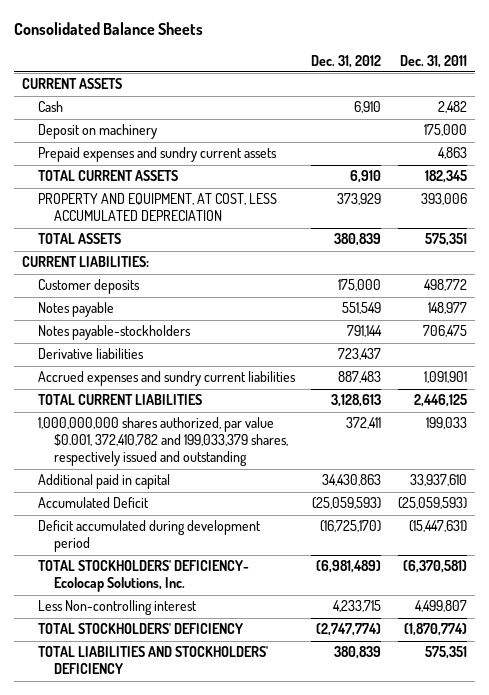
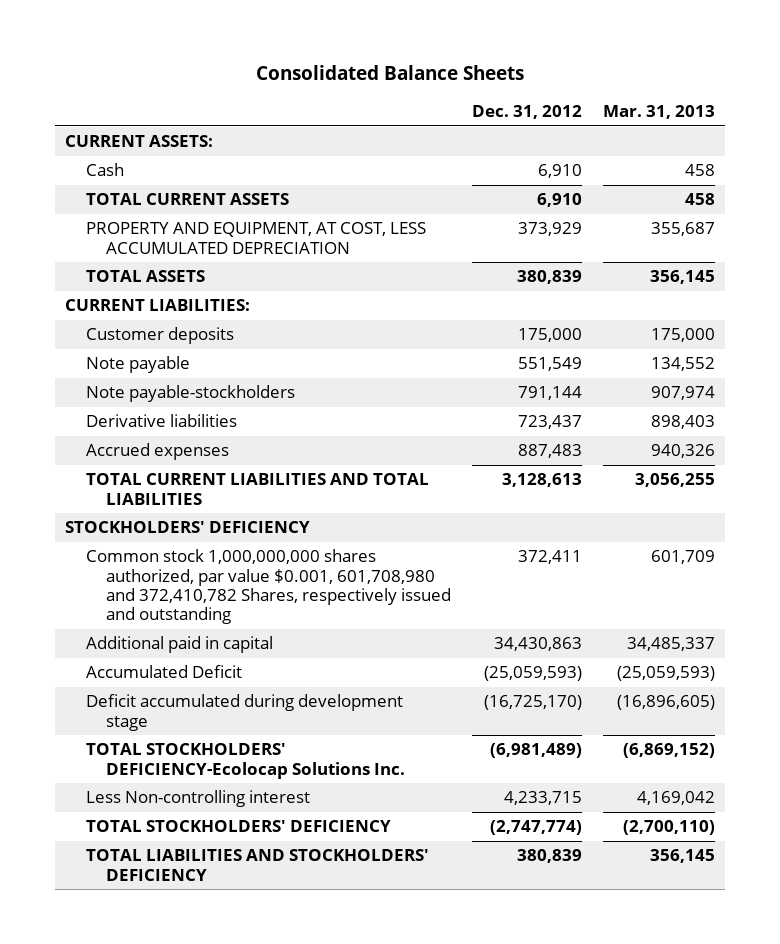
[399,54,467,68] Dec. 31, 2011 -> none
none -> [602,104,715,119] Mar. 31, 2013
[22,78,123,90] CURRENT ASSETS -> [65,135,214,148] CURRENT ASSETS:
[38,124,158,140] Deposit on machinery -> none
[38,147,278,163] Prepaid expenses and sundry current assets -> none
[38,302,115,318] Notes payable -> [85,356,190,374] Note payable
[38,325,192,341] Notes payable-stockholders -> [85,385,295,403] Note payable-stockholders
[38,371,297,387] Accrued expenses and sundry current liabilities -> [85,443,229,461] Accrued expenses
[38,394,203,406] TOTAL CURRENT LIABILITIES -> [85,473,429,505] TOTAL CURRENT LIABILITIES AND TOTAL LIABILITIES
none -> [65,521,311,534] STOCKHOLDERS' DEFICIENCY
[38,417,289,467] 1,000,000,000 shares authorized, par value $0.001, 372,410,782 and 199,033,379 shares, respectively issued and outstanding -> [85,549,452,625] Common stock 1,000,000,000 shares authorized, par value $0.001, 601,708,980 and 372,410,782 Shares, respectively issued and outstanding
[38,520,262,553] Deficit accumulated during development period -> [85,694,403,731] Deficit accumulated during development stage
[38,560,250,593] TOTAL STOCKHOLDERS' DEFICIENCY- Ecolocap Solutions, Inc. -> [85,743,406,779] TOTAL STOCKHOLDERS' DEFICIENCY-Ecolocap Solutions Inc.

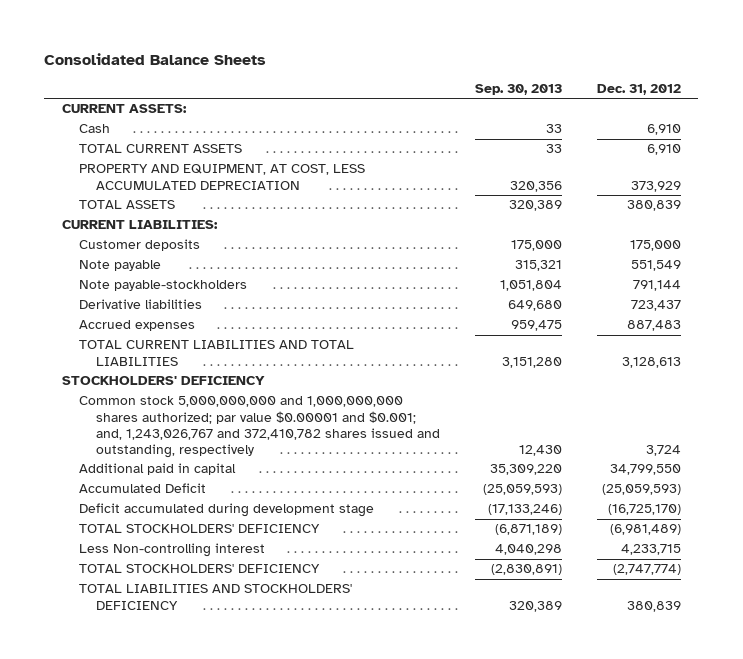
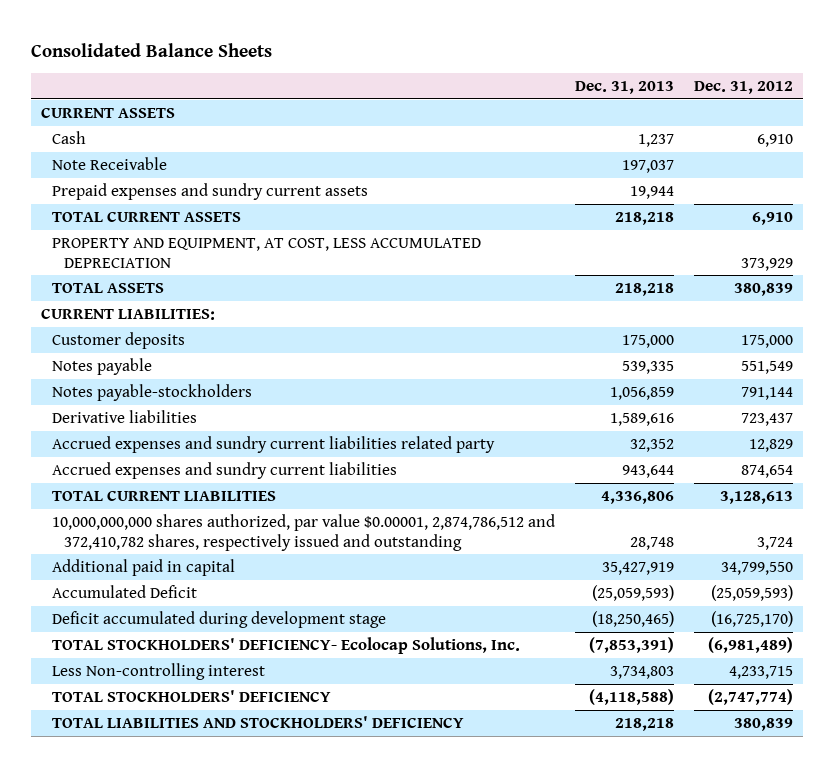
[475,83,563,95] Sep. 30, 2013 -> none
none -> [575,80,675,94] Dec. 31, 2013
[61,104,187,114] CURRENT ASSETS: -> [40,106,175,118] CURRENT ASSETS
none -> [52,156,168,170] Note Receivable
none -> [52,182,369,200] Prepaid expenses and sundry current assets
[79,260,162,272] Note payable -> [52,357,153,375] Notes payable
[79,280,248,292] Note payable-stockholders -> [52,383,253,401] Notes payable-stockholders
[79,320,196,332] Accrued expenses -> none
[61,376,265,386] STOCKHOLDERS' DEFICIENCY -> none
none -> [52,435,496,453] Accrued expenses and sundry current liabilities related party
none -> [52,461,398,479] Accrued expenses and sundry current liabilities
[79,340,355,366] TOTAL CURRENT LIABILITIES AND TOTAL LIABILITIES -> [52,489,277,501] TOTAL CURRENT LIABILITIES
[79,396,441,458] Common stock 5,000,000,000 and 1,000,000,000 shares authorized; par value $0.00001 and $0.001; and, 1,243,026,767 and 372,410,782 shares issued and outstanding, respectively -> [52,513,556,551] 10,000,000,000 shares authorized, par value $0.00001, 2,874,786,512 and 372,410,782 shares, respectively issued and outstanding
[79,524,321,534] TOTAL STOCKHOLDERS' DEFICIENCY -> [52,636,521,654] TOTAL STOCKHOLDERS' DEFICIENCY- Ecolocap Solutions, Inc.

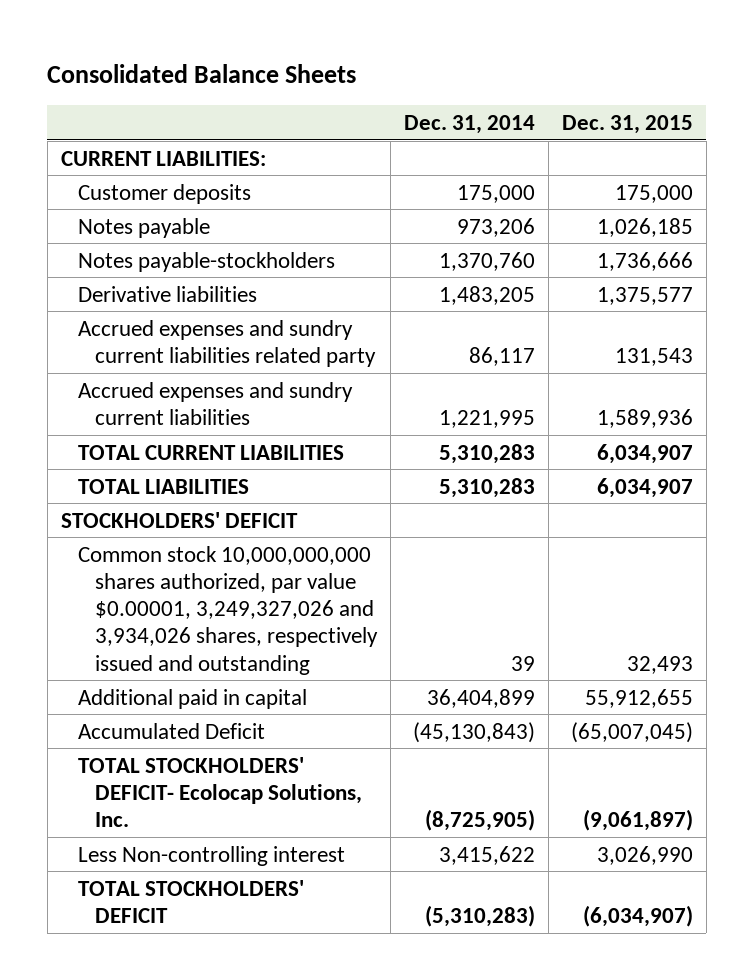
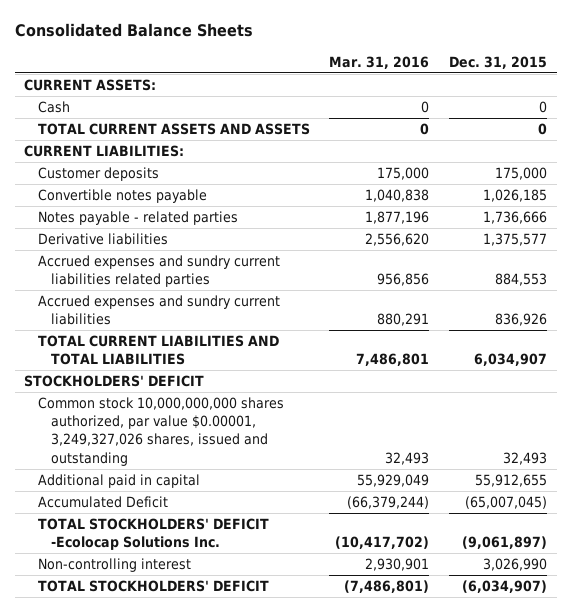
[403,114,535,134] Dec. 31, 2014 -> none
none -> [329,55,430,69] Mar. 31, 2016
none -> [24,79,157,92] CURRENT ASSETS:
none -> [37,101,70,114] Cash
none -> [37,123,310,136] TOTAL CURRENT ASSETS AND ASSETS
[77,217,210,238] Notes payable -> [37,189,207,204] Convertible notes payable
[77,251,335,272] Notes payable-stockholders -> [37,211,238,226] Notes payable - related parties
[77,478,249,494] TOTAL LIABILITIES -> none
[77,319,376,367] Accrued expenses and sundry current liabilities related party -> [37,255,280,288] Accrued expenses and sundry current liabilities related parties
[614,347,693,366] 131,543 -> [495,273,548,287] 884,553
[596,408,693,428] 1,589,936 -> [495,313,548,327] 836,926
[77,444,344,460] TOTAL CURRENT LIABILITIES -> [37,335,279,366] TOTAL CURRENT LIABILITIES AND TOTAL LIABILITIES
[77,545,378,675] Common stock 10,000,000,000 shares authorized, par value $0.00001, 3,249,327,026 and 3,934,026 shares, respectively issued and outstanding -> [37,397,284,466] Common stock 10,000,000,000 shares authorized, par value $0.00001, 3,249,327,026 shares, issued and outstanding
[77,756,362,828] TOTAL STOCKHOLDERS' DEFICIT- Ecolocap Solutions, Inc. -> [37,518,269,551] TOTAL STOCKHOLDERS' DEFICIT -Ecolocap Solutions Inc.
[77,845,345,866] Less Non-controlling interest -> [37,558,191,573] Non-controlling interest

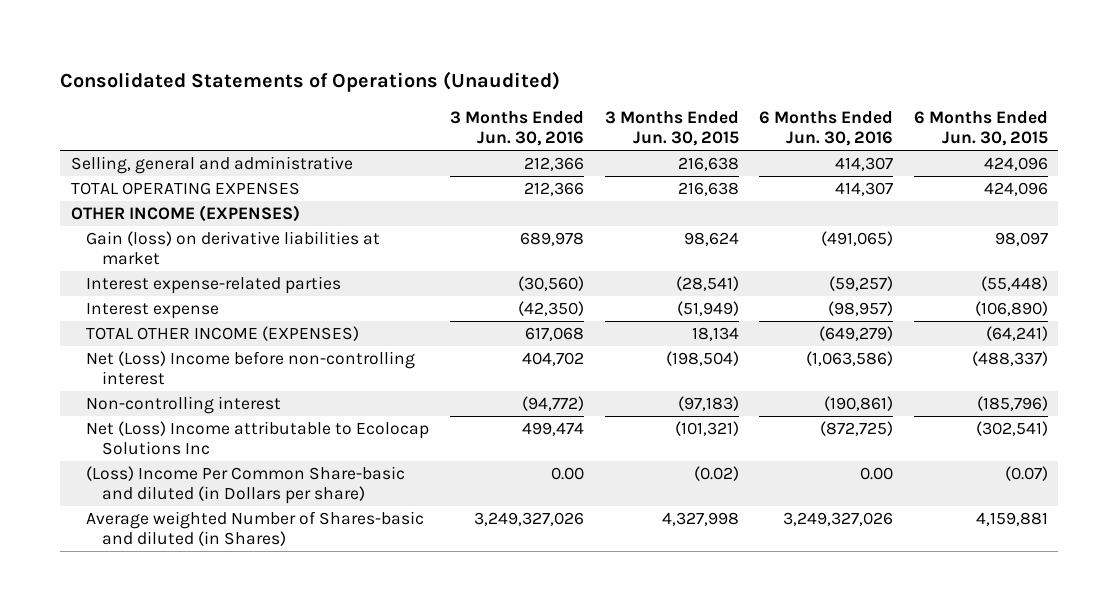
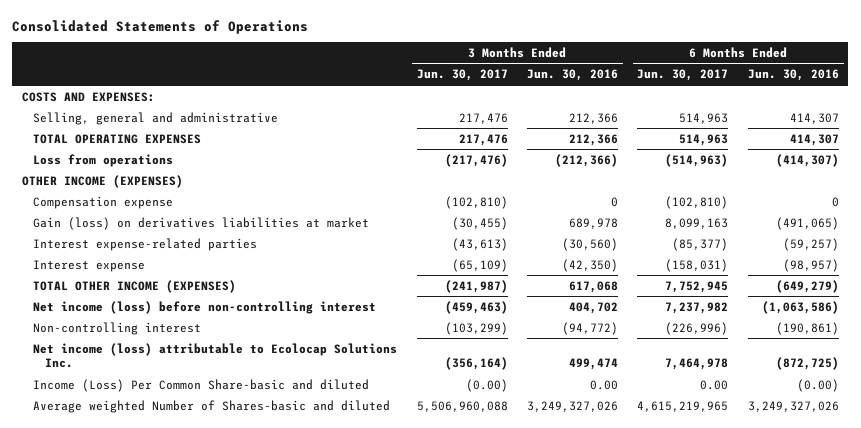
[60,71,561,93] Consolidated Statements of Operations (Unaudited) -> [12,19,309,34] Consolidated Statements of Operations
[604,110,739,146] 3 Months Ended Jun. 30, 2015 -> none
[913,110,1048,146] 6 Months Ended Jun. 30, 2015 -> none
none -> [416,69,508,82] Jun. 30, 2017
none -> [637,69,729,82] Jun. 30, 2017
none -> [22,91,156,102] COSTS AND EXPENSES:
none -> [33,153,174,167] Loss from operations
none -> [33,195,174,209] Compensation expense
[86,231,381,266] Gain (loss) on derivative liabilities at market -> [33,216,370,230] Gain (loss) on derivatives liabilities at market
[86,351,416,386] Net (Loss) Income before non-controlling interest -> [33,300,377,314] Net income (loss) before non-controlling interest
[86,421,430,456] Net (Loss) Income attributable to Ecolocap Solutions Inc -> [33,342,398,369] Net income (loss) attributable to Ecolocap Solutions Inc.
[86,466,406,505] (Loss) Income Per Common Share-basic and diluted (in Dollars per share) -> [33,378,370,392] Income (Loss) Per Common Share-basic and diluted
[860,467,894,481] 0.00 -> [796,378,839,392] (0.00)
[86,511,425,547] Average weighted Number of Shares-basic and diluted (in Shares) -> [33,399,391,413] Average weighted Number of Shares-basic and diluted

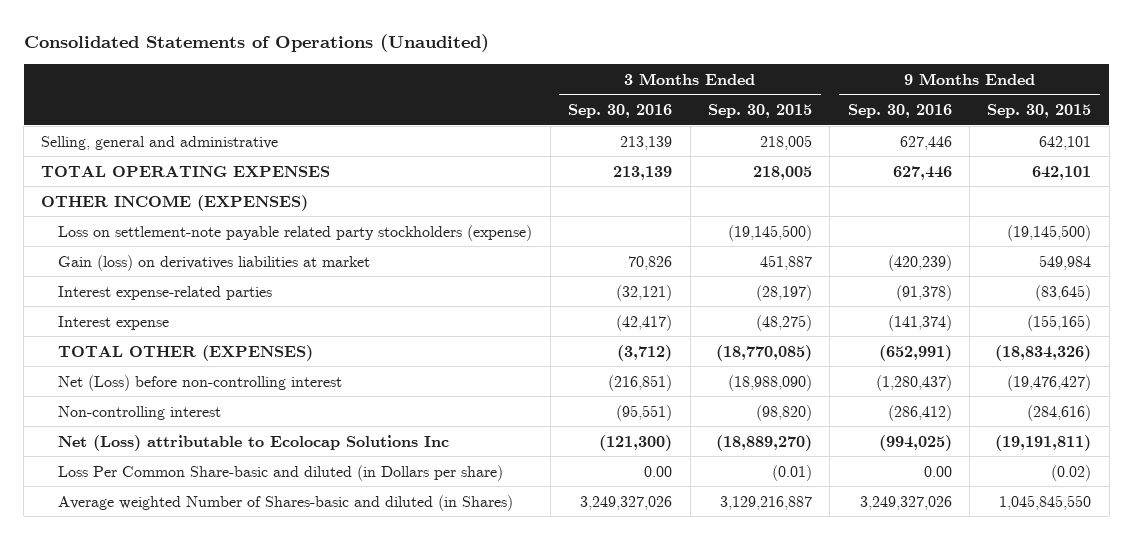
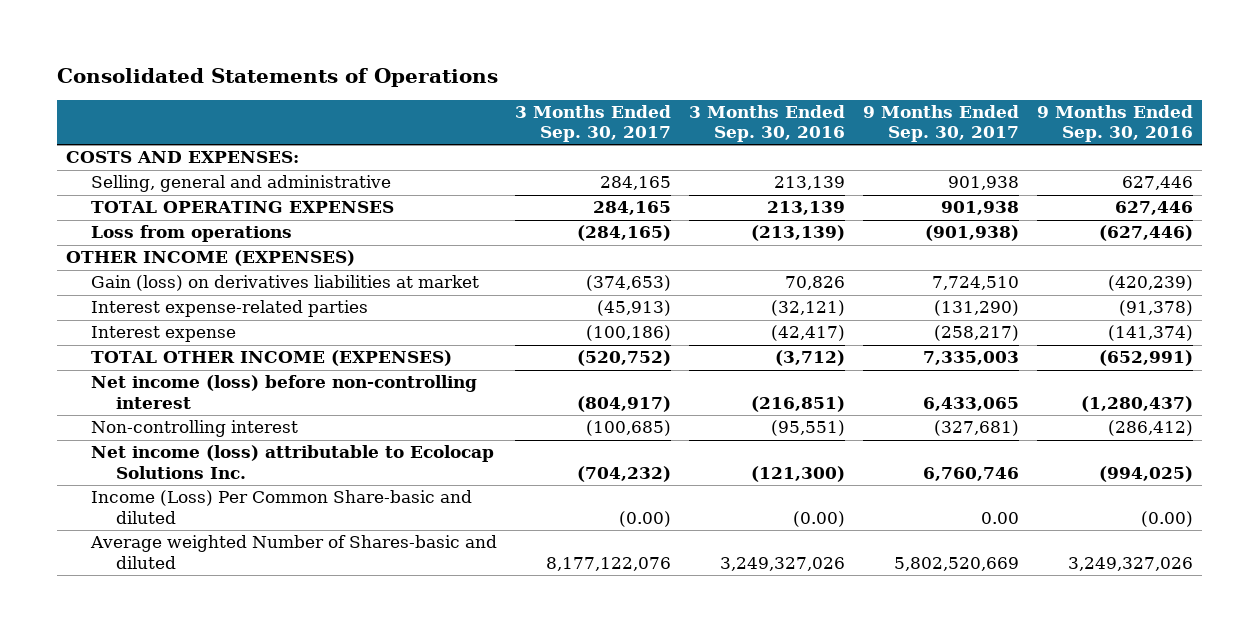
[23,34,489,53] Consolidated Statements of Operations (Unaudited) -> [56,67,498,87] Consolidated Statements of Operations
[707,104,812,119] Sep. 30, 2015 -> none
[987,104,1092,119] Sep. 30, 2015 -> none
none -> [514,105,671,143] 3 Months Ended Sep. 30, 2017
none -> [862,105,1019,143] 9 Months Ended Sep. 30, 2017
none -> [65,151,299,164] COSTS AND EXPENSES:
none -> [90,225,292,243] Loss from operations
[58,224,533,241] Loss on settlement-note payable related party stockholders (expense) -> none
[58,344,314,361] TOTAL OTHER (EXPENSES) -> [90,350,452,367] TOTAL OTHER INCOME (EXPENSES)
[58,374,343,391] Net (Loss) before non-controlling interest -> [90,375,477,409] Net income (loss) before non-controlling interest
[58,434,450,451] Net (Loss) attributable to Ecolocap Solutions Inc -> [90,445,494,479] Net income (loss) attributable to Ecolocap Solutions Inc.
[58,464,504,481] Loss Per Common Share-basic and diluted (in Dollars per share) -> [90,490,472,524] Income (Loss) Per Common Share-basic and diluted
[644,465,673,477] 0.00 -> [792,510,845,527] (0.00)
[923,465,952,477] 0.00 -> [1140,510,1193,527] (0.00)
[58,494,514,511] Average weighted Number of Shares-basic and diluted (in Shares) -> [89,535,497,569] Average weighted Number of Shares-basic and diluted

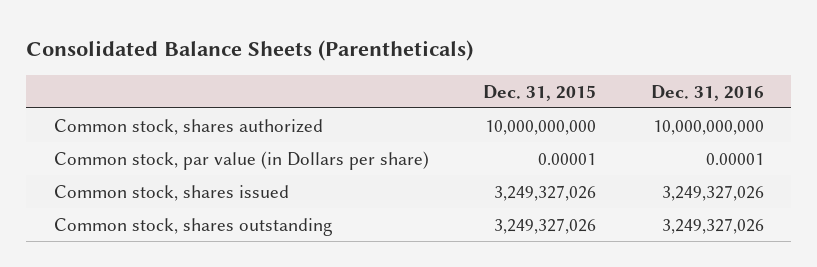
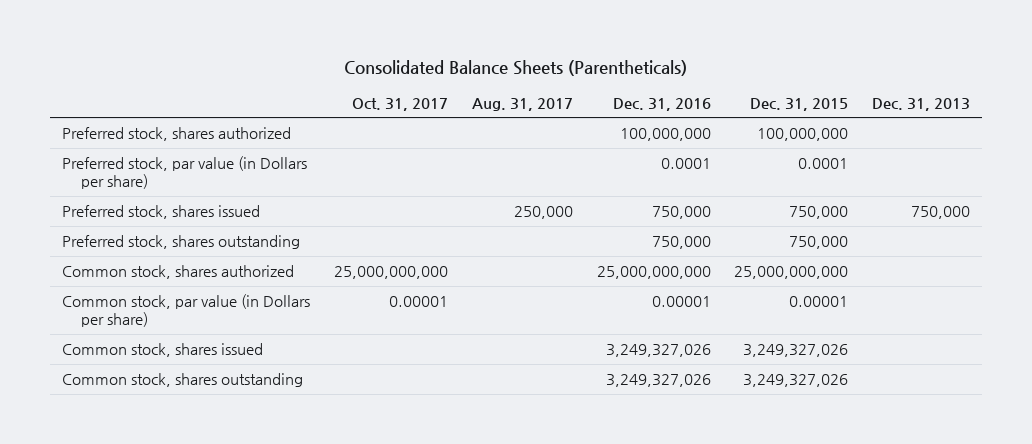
none -> [352,97,449,111] Oct. 31, 2017
none -> [471,97,573,111] Aug. 31, 2017
none -> [872,97,971,111] Dec. 31, 2013
none -> [62,126,292,141] Preferred stock, shares authorized
none -> [62,155,308,190] Preferred stock, par value (in Dollars per share)
none -> [62,204,261,219] Preferred stock, shares issued
none -> [62,234,301,249] Preferred stock, shares outstanding
[485,119,597,135] 10,000,000,000 -> [734,265,849,279] 25,000,000,000
[652,119,764,135] 10,000,000,000 -> [596,265,711,279] 25,000,000,000

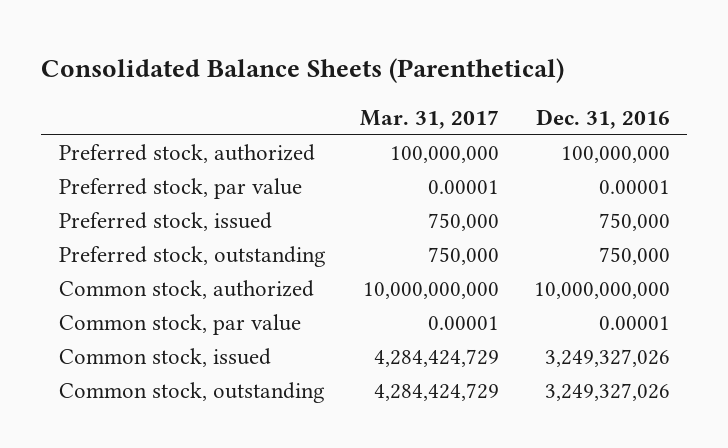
[344,60,688,77] Consolidated Balance Sheets (Parentheticals) -> [41,58,565,84] Consolidated Balance Sheets (Parenthetical)
[352,97,449,111] Oct. 31, 2017 -> none
[471,97,573,111] Aug. 31, 2017 -> none
[750,97,849,111] Dec. 31, 2015 -> none
[872,97,971,111] Dec. 31, 2013 -> none
none -> [360,109,500,129] Mar. 31, 2017
[62,126,292,141] Preferred stock, shares authorized -> [58,143,315,163] Preferred stock, authorized
[62,155,308,190] Preferred stock, par value (in Dollars per share) -> [58,177,302,199] Preferred stock, par value
[660,157,711,169] 0.0001 -> [598,179,670,194] 0.00001
[62,204,261,219] Preferred stock, shares issued -> [58,211,272,231] Preferred stock, issued
[62,234,301,249] Preferred stock, shares outstanding -> [58,245,326,267] Preferred stock, outstanding
[62,264,295,279] Common stock, shares authorized -> [58,279,314,299] Common stock, authorized
[596,265,711,279] 25,000,000,000 -> [533,281,670,299] 10,000,000,000
[62,293,311,328] Common stock, par value (in Dollars per share) -> [58,313,301,335] Common stock, par value
[62,342,264,357] Common stock, shares issued -> [58,347,271,367] Common stock, issued
[62,372,304,387] Common stock, shares outstanding -> [58,381,325,403] Common stock, outstanding

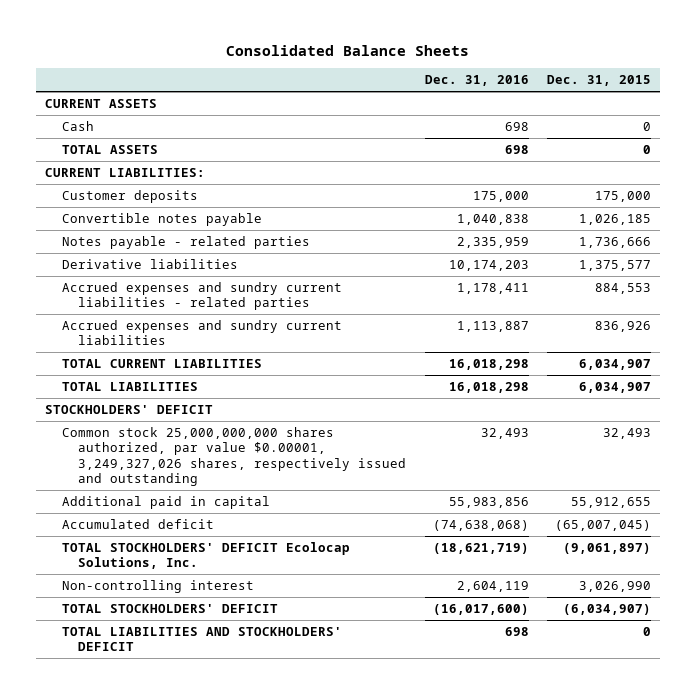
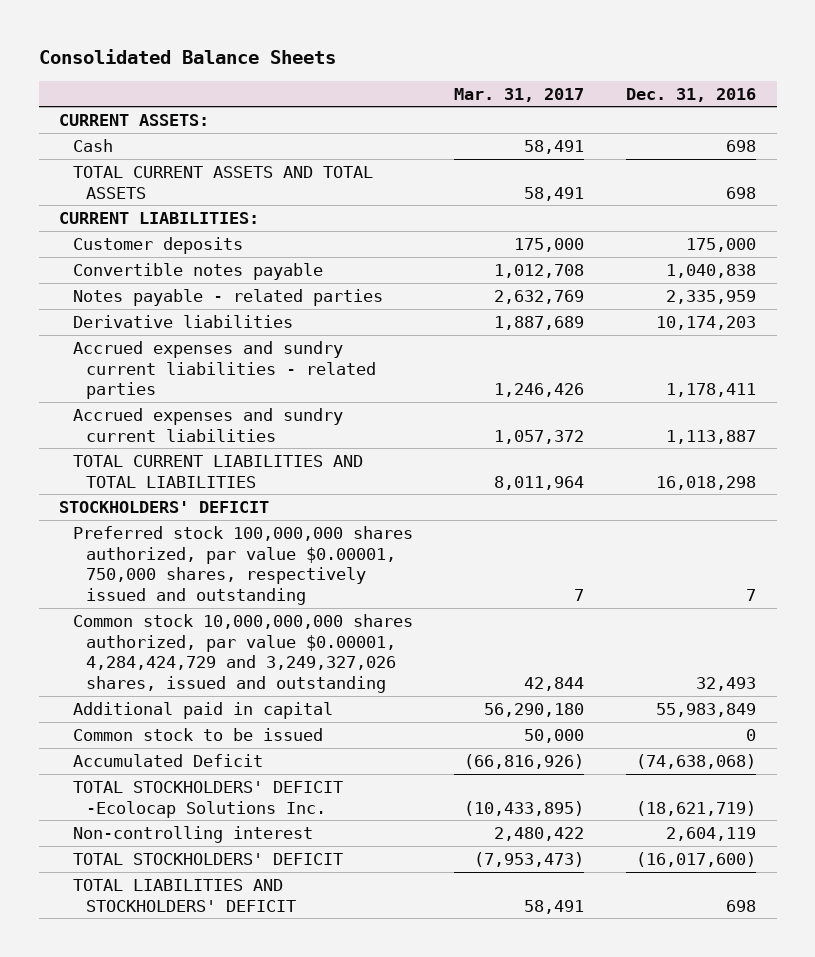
[547,75,652,87] Dec. 31, 2015 -> none
none -> [454,87,585,102] Mar. 31, 2017
[45,98,158,108] CURRENT ASSETS -> [59,113,210,126] CURRENT ASSETS:
[61,144,158,154] TOTAL ASSETS -> [72,165,373,199] TOTAL CURRENT ASSETS AND TOTAL ASSETS
[61,358,262,368] TOTAL CURRENT LIABILITIES -> none
[61,381,198,391] TOTAL LIABILITIES -> [72,454,363,488] TOTAL CURRENT LIABILITIES AND TOTAL LIABILITIES
none -> [72,525,413,605] Preferred stock 100,000,000 shares authorized, par value $0.00001, 750,000 shares, respectively issued and outstanding
[61,426,407,486] Common stock 25,000,000,000 shares authorized, par value $0.00001, 3,249,327,026 shares, respectively issued and outstanding -> [72,613,413,693] Common stock 10,000,000,000 shares authorized, par value $0.00001, 4,284,424,729 and 3,249,327,026 shares, issued and outstanding
[448,496,529,508] 55,983,856 -> [655,702,756,717] 55,983,849
none -> [72,727,323,741] Common stock to be issued
[61,518,214,529] Accumulated deficit -> [72,753,263,767] Accumulated Deficit
[61,541,350,570] TOTAL STOCKHOLDERS' DEFICIT Ecolocap Solutions, Inc. -> [72,780,343,818] TOTAL STOCKHOLDERS' DEFICIT -Ecolocap Solutions Inc.

